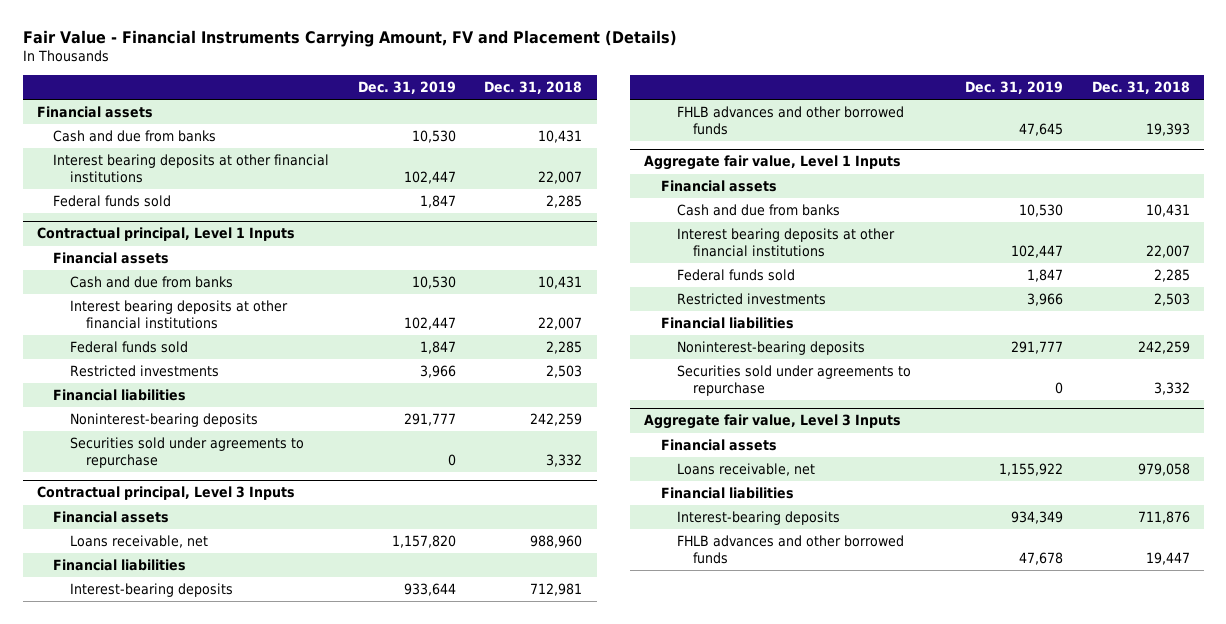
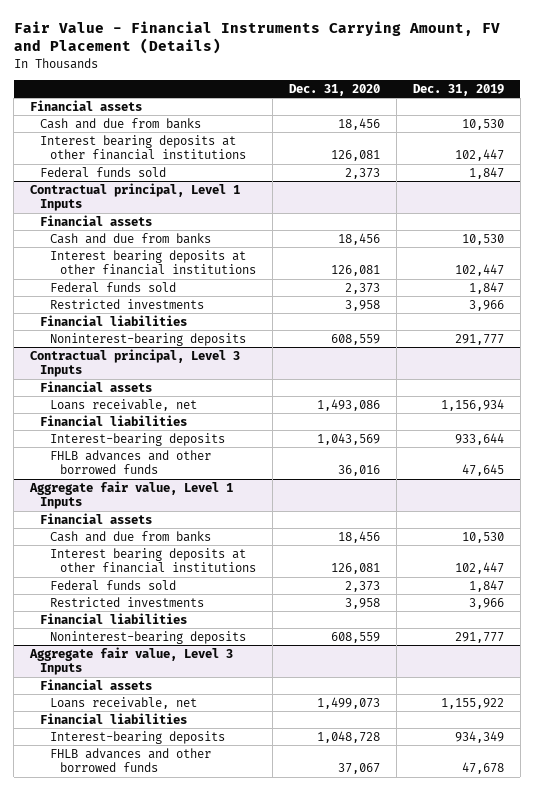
[484,80,583,94] Dec. 31, 2018 -> none
none -> [289,83,381,96] Dec. 31, 2020
[69,437,304,468] Securities sold under agreements to repurchase -> none
[391,535,456,549] 1,157,820 -> [441,398,505,411] 1,156,934
[677,365,912,396] Securities sold under agreements to repurchase -> none

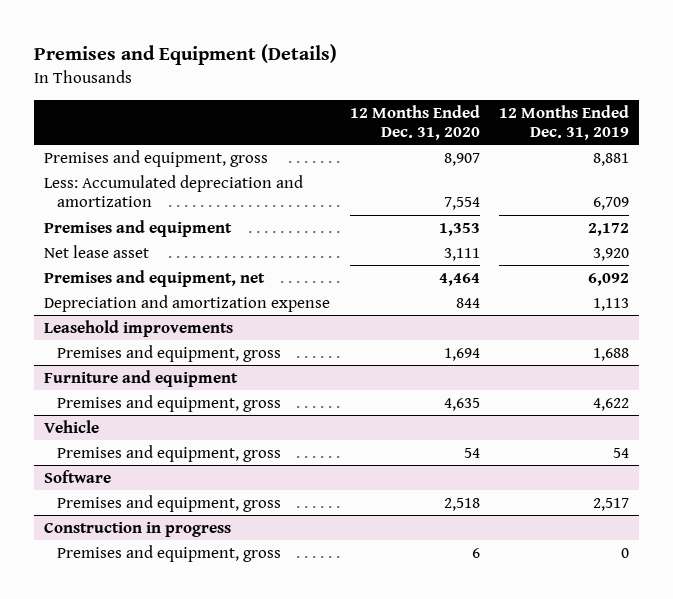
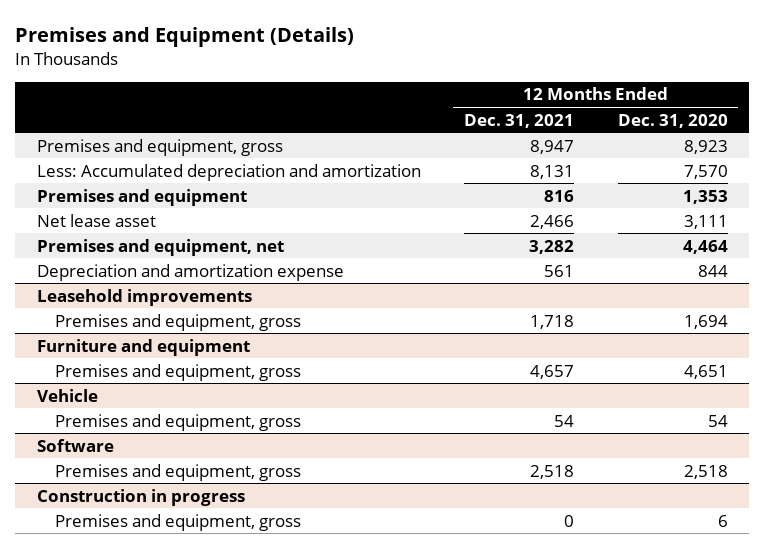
[499,104,630,141] 12 Months Ended Dec. 31, 2019 -> none
none -> [464,113,575,128] Dec. 31, 2021
[443,152,480,166] 8,907 -> [683,139,728,154] 8,923
[443,197,480,211] 7,554 -> [683,164,728,179] 7,570
[443,397,480,411] 4,635 -> [683,364,728,379] 4,651

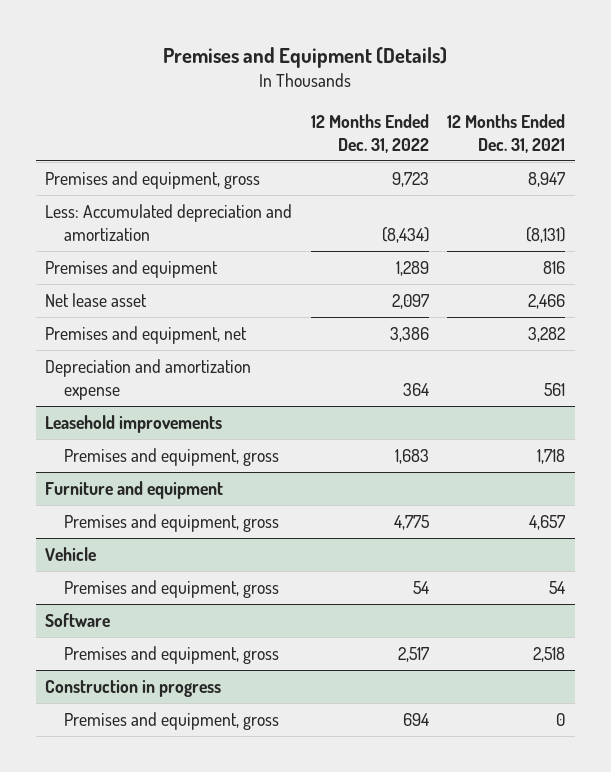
[617,113,728,128] Dec. 31, 2020 -> none
none -> [310,113,429,153] 12 Months Ended Dec. 31, 2022
[530,164,575,179] 8,131 -> [526,226,566,243] (8,131)

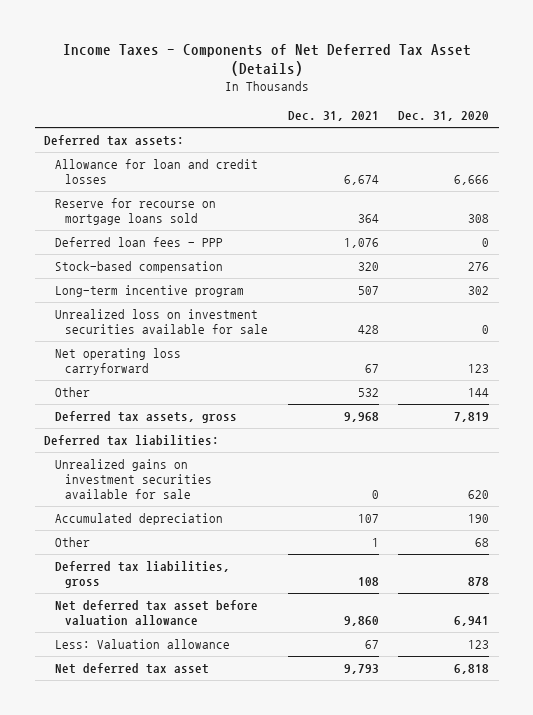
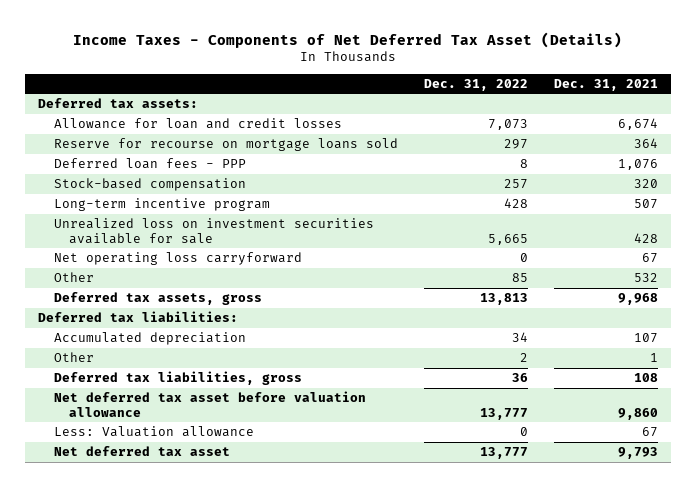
[398,111,490,122] Dec. 31, 2020 -> none
none -> [423,78,528,91] Dec. 31, 2022
[54,459,213,500] Unrealized gains on investment securities available for sale -> none

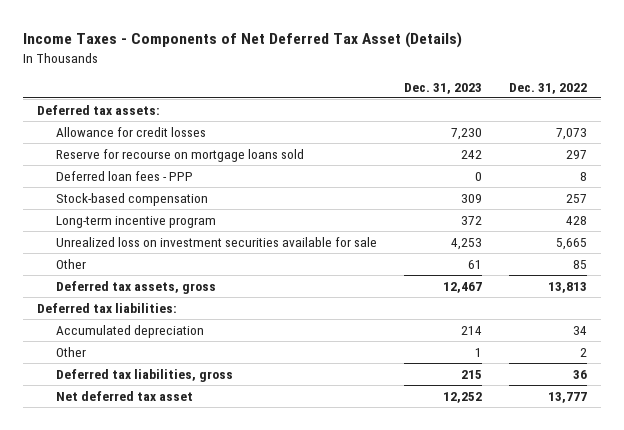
[553,78,658,91] Dec. 31, 2021 -> none
none -> [403,82,482,94] Dec. 31, 2023
[53,118,342,130] Allowance for loan and credit losses -> [55,126,206,137] Allowance for credit losses
[53,252,302,266] Net operating loss carryforward -> none
[53,391,366,417] Net deferred tax asset before valuation allowance -> none
[53,426,254,438] Less: Valuation allowance -> none

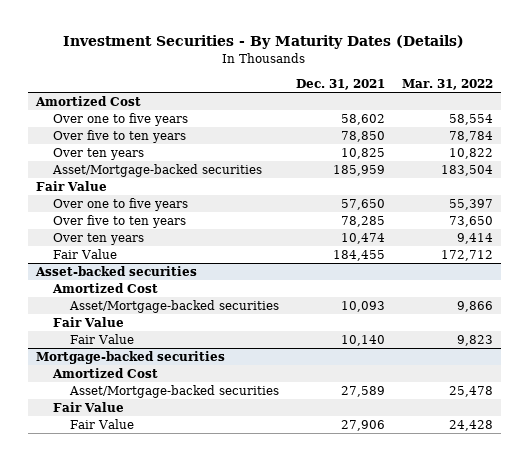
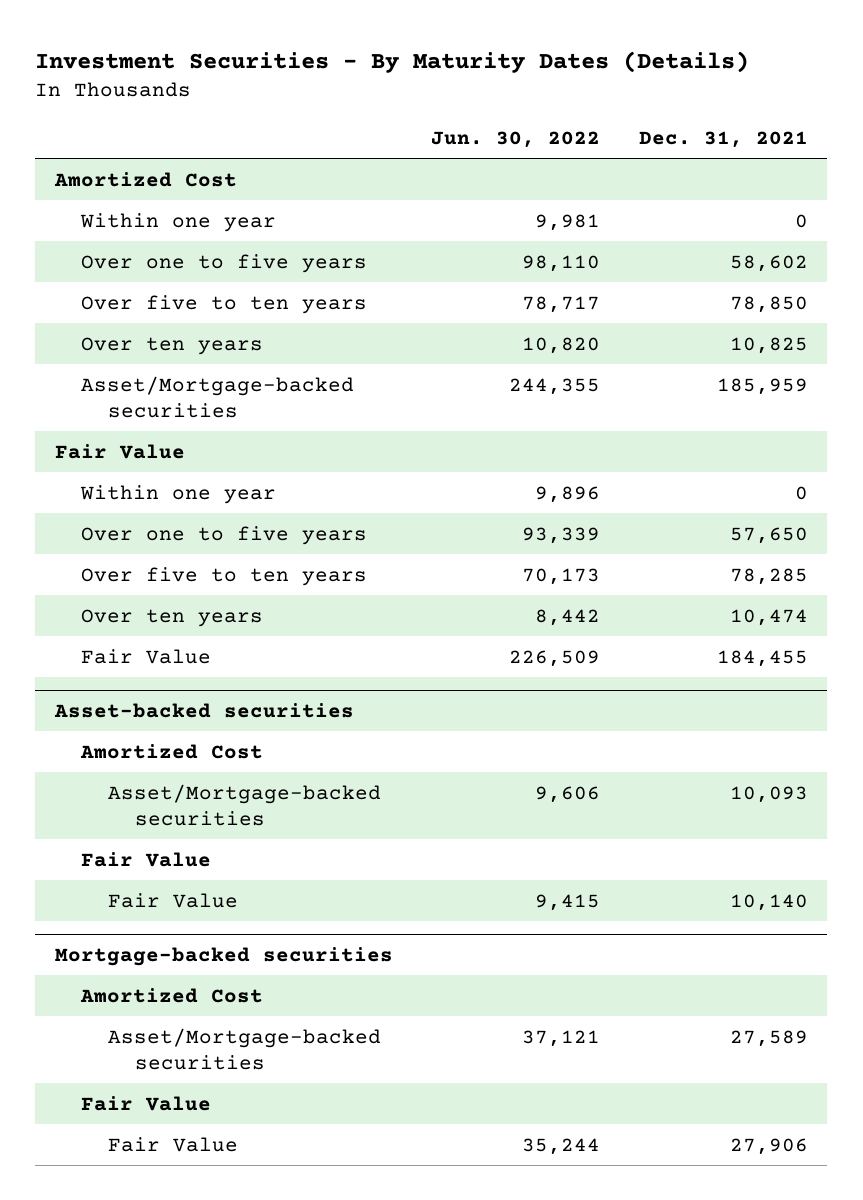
[401,78,493,90] Mar. 31, 2022 -> none
none -> [431,130,601,148] Jun. 30, 2022
none -> [80,212,277,232] Within one year
none -> [80,484,277,504] Within one year

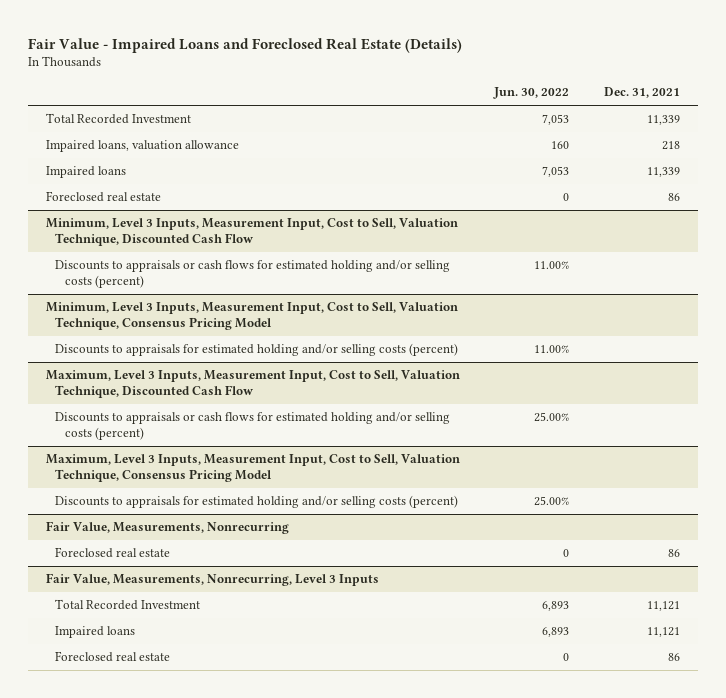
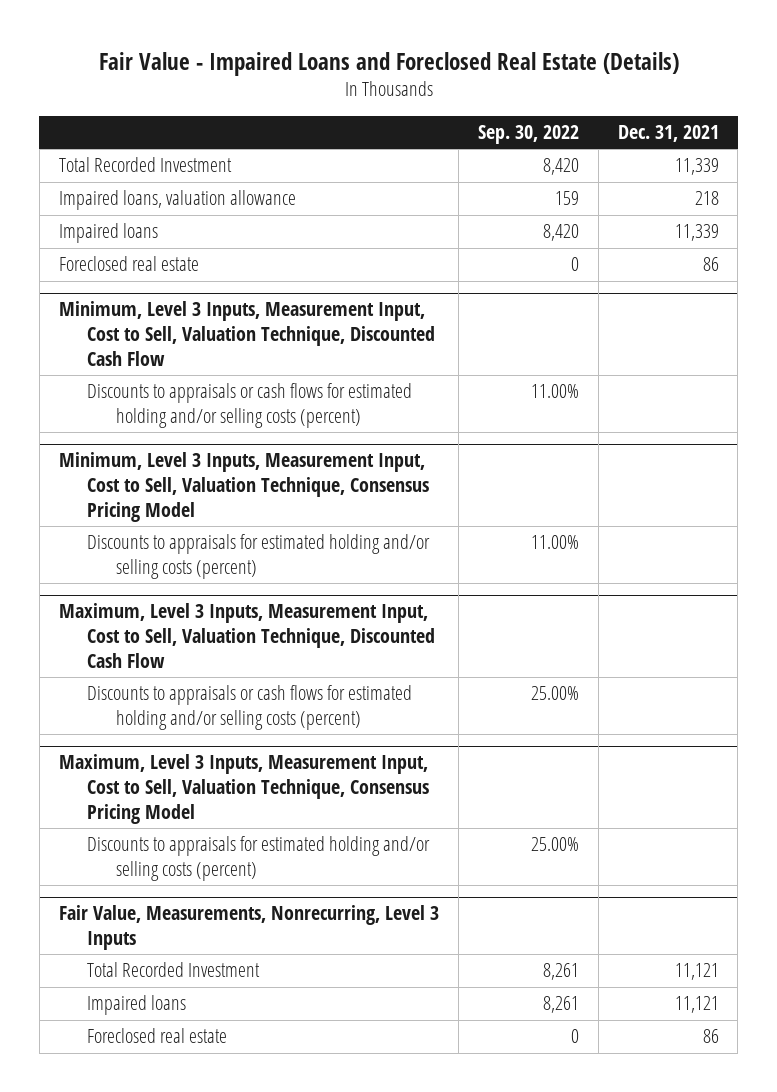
[493,87,570,100] Jun. 30, 2022 -> none
none -> [477,124,579,144] Sep. 30, 2022
[45,521,289,535] Fair Value, Measurements, Nonrecurring -> none
[55,547,171,559] Foreclosed real estate -> none

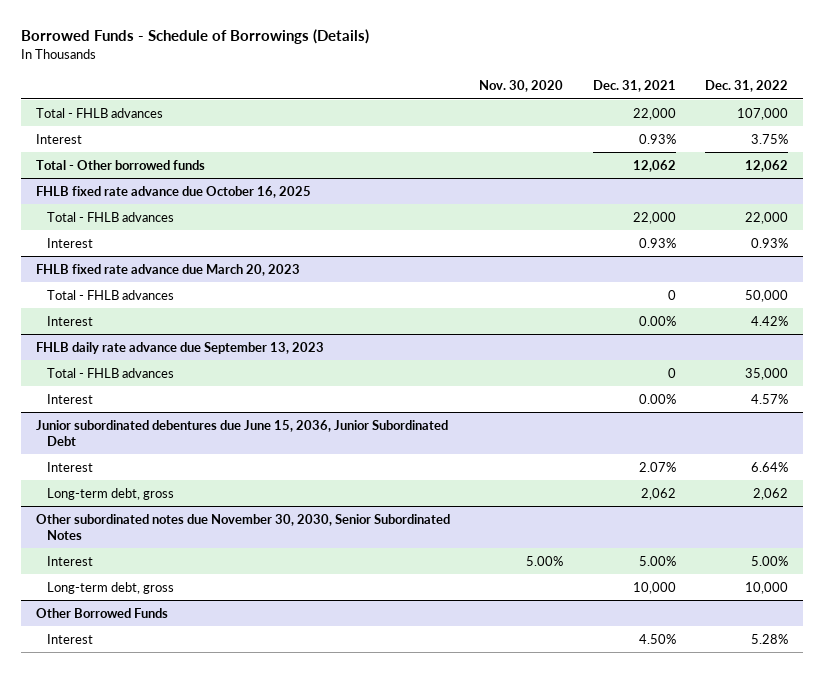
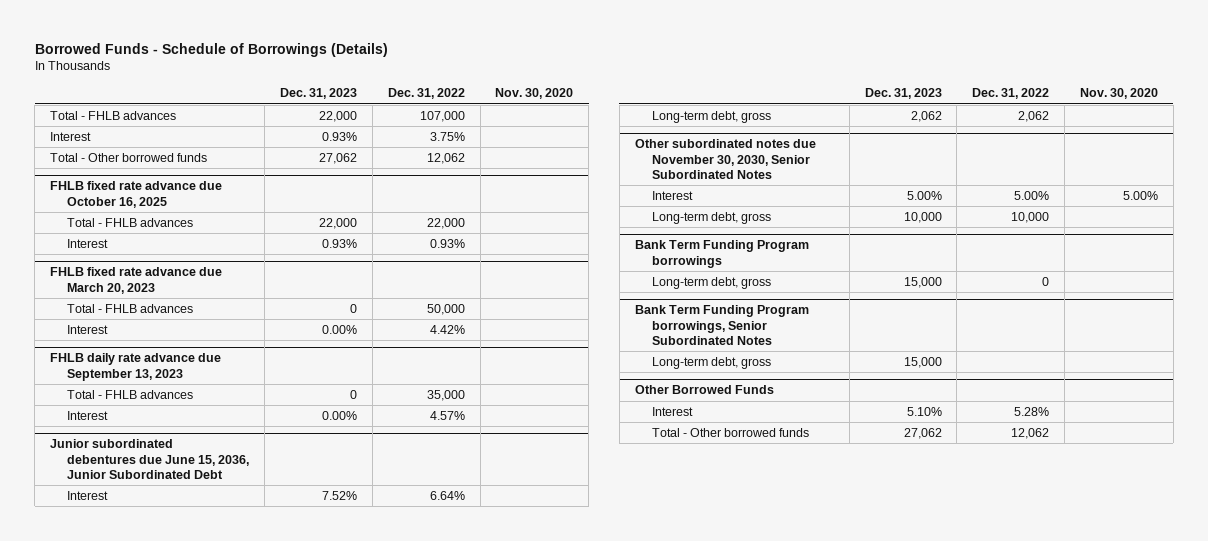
[592,80,676,93] Dec. 31, 2021 -> none
none -> [279,88,357,100] Dec. 31, 2023
none -> [634,240,809,268] Bank Term Funding Program borrowings
none -> [651,276,771,289] Long-term debt, gross
none -> [634,305,809,345] Bank Term Funding Program borrowings, Senior Subordinated Notes
none -> [651,356,771,369] Long-term debt, gross
none -> [651,427,809,437] Total - Other borrowed funds

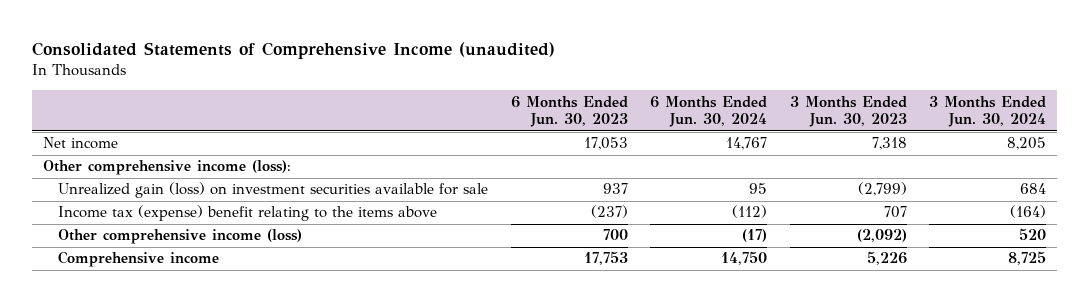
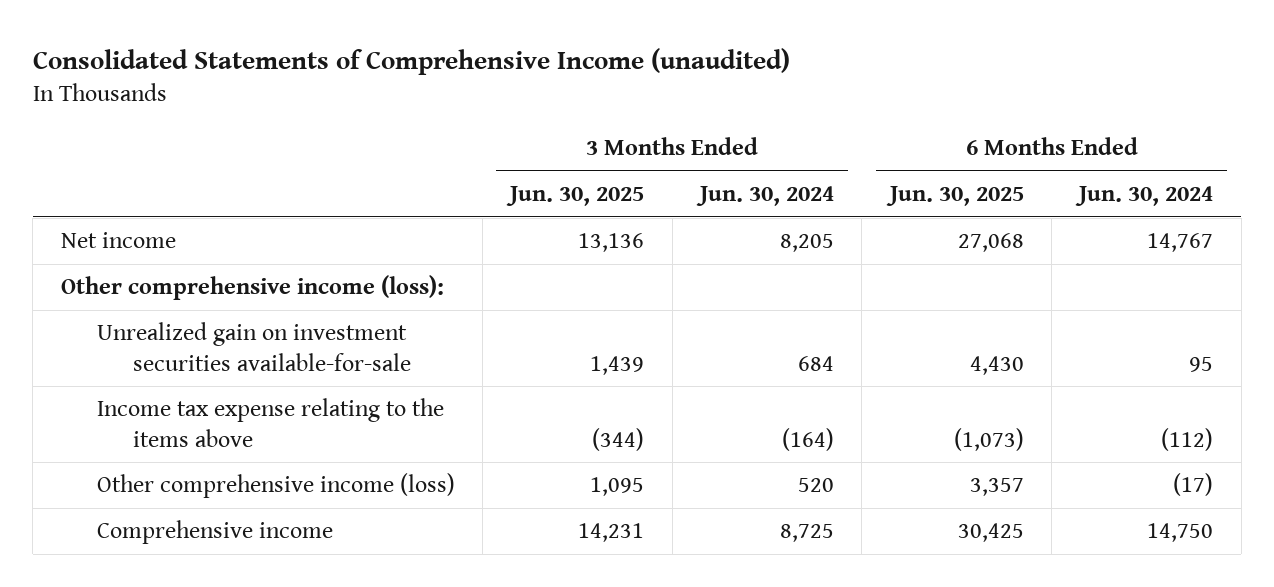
[510,95,628,128] 6 Months Ended Jun. 30, 2023 -> none
[789,95,907,128] 3 Months Ended Jun. 30, 2023 -> none
none -> [506,186,645,207] Jun. 30, 2025
none -> [885,186,1024,207] Jun. 30, 2025
[58,182,489,199] Unrealized gain (loss) on investment securities available for sale -> [96,322,411,371] Unrealized gain on investment securities available-for-sale
[58,205,438,222] Income tax (expense) benefit relating to the items above -> [96,398,444,447] Income tax expense relating to the items above

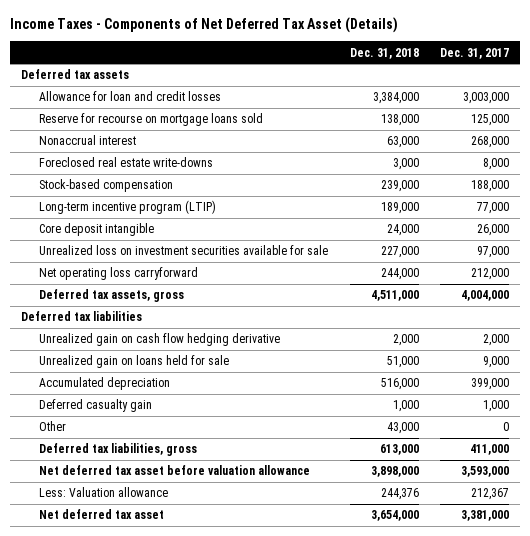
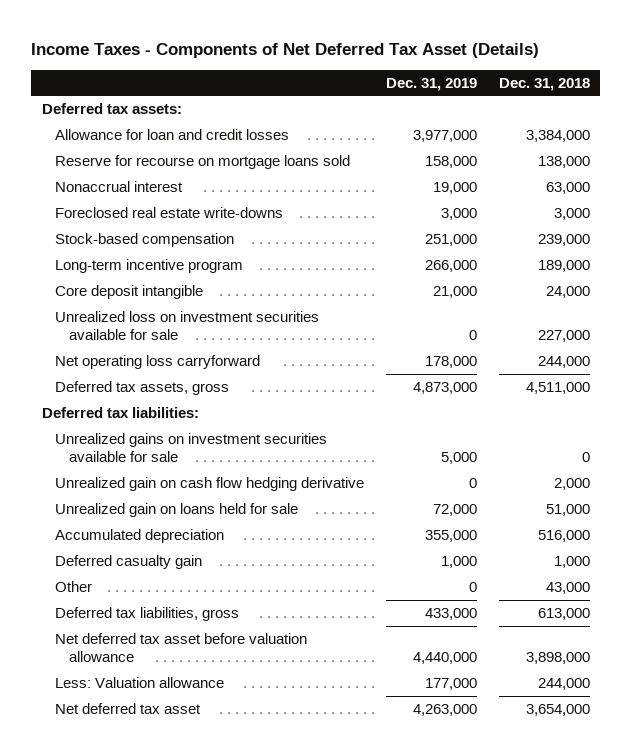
[440,47,510,59] Dec. 31, 2017 -> none
none -> [385,77,477,91] Dec. 31, 2019
[21,69,130,80] Deferred tax assets -> [42,103,183,115] Deferred tax assets:
[39,200,217,215] Long-term incentive program (LTIP) -> [55,259,244,274] Long-term incentive program
[21,311,143,322] Deferred tax liabilities -> [42,407,200,419] Deferred tax liabilities:
none -> [55,433,328,462] Unrealized gains on investment securities available for sale
[380,488,419,501] 244,376 -> [537,678,590,691] 244,000

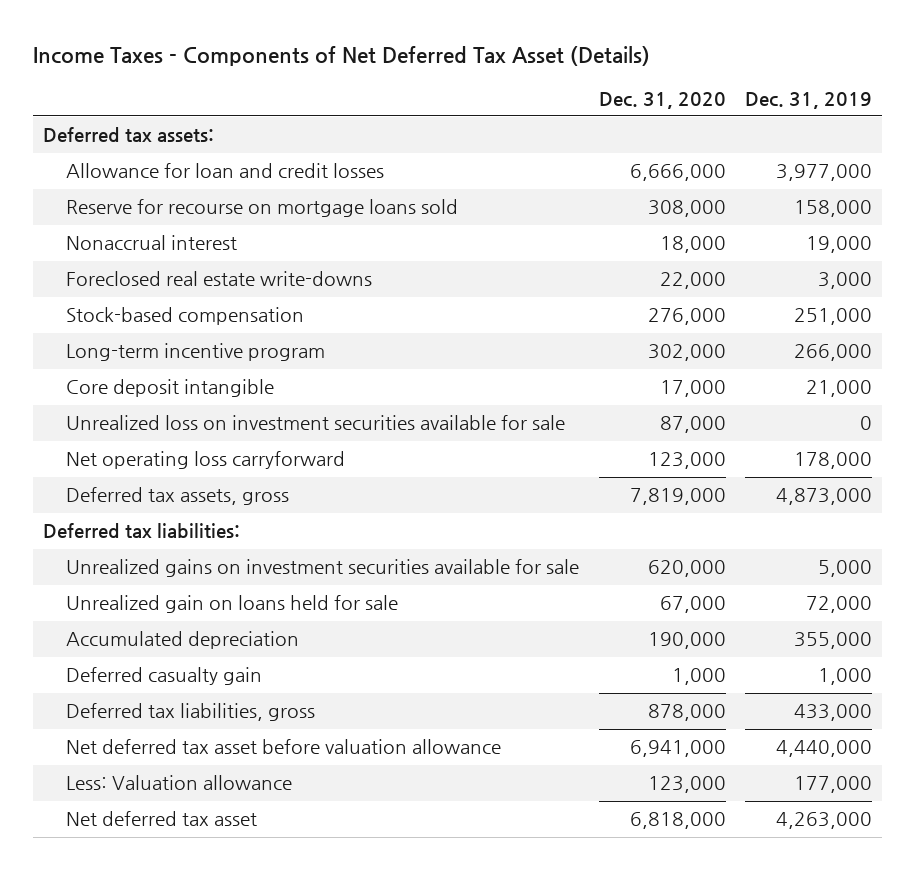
[498,77,590,91] Dec. 31, 2018 -> none
none -> [598,91,726,109] Dec. 31, 2020
[55,477,365,492] Unrealized gain on cash flow hedging derivative -> none
[55,581,93,593] Other -> none

